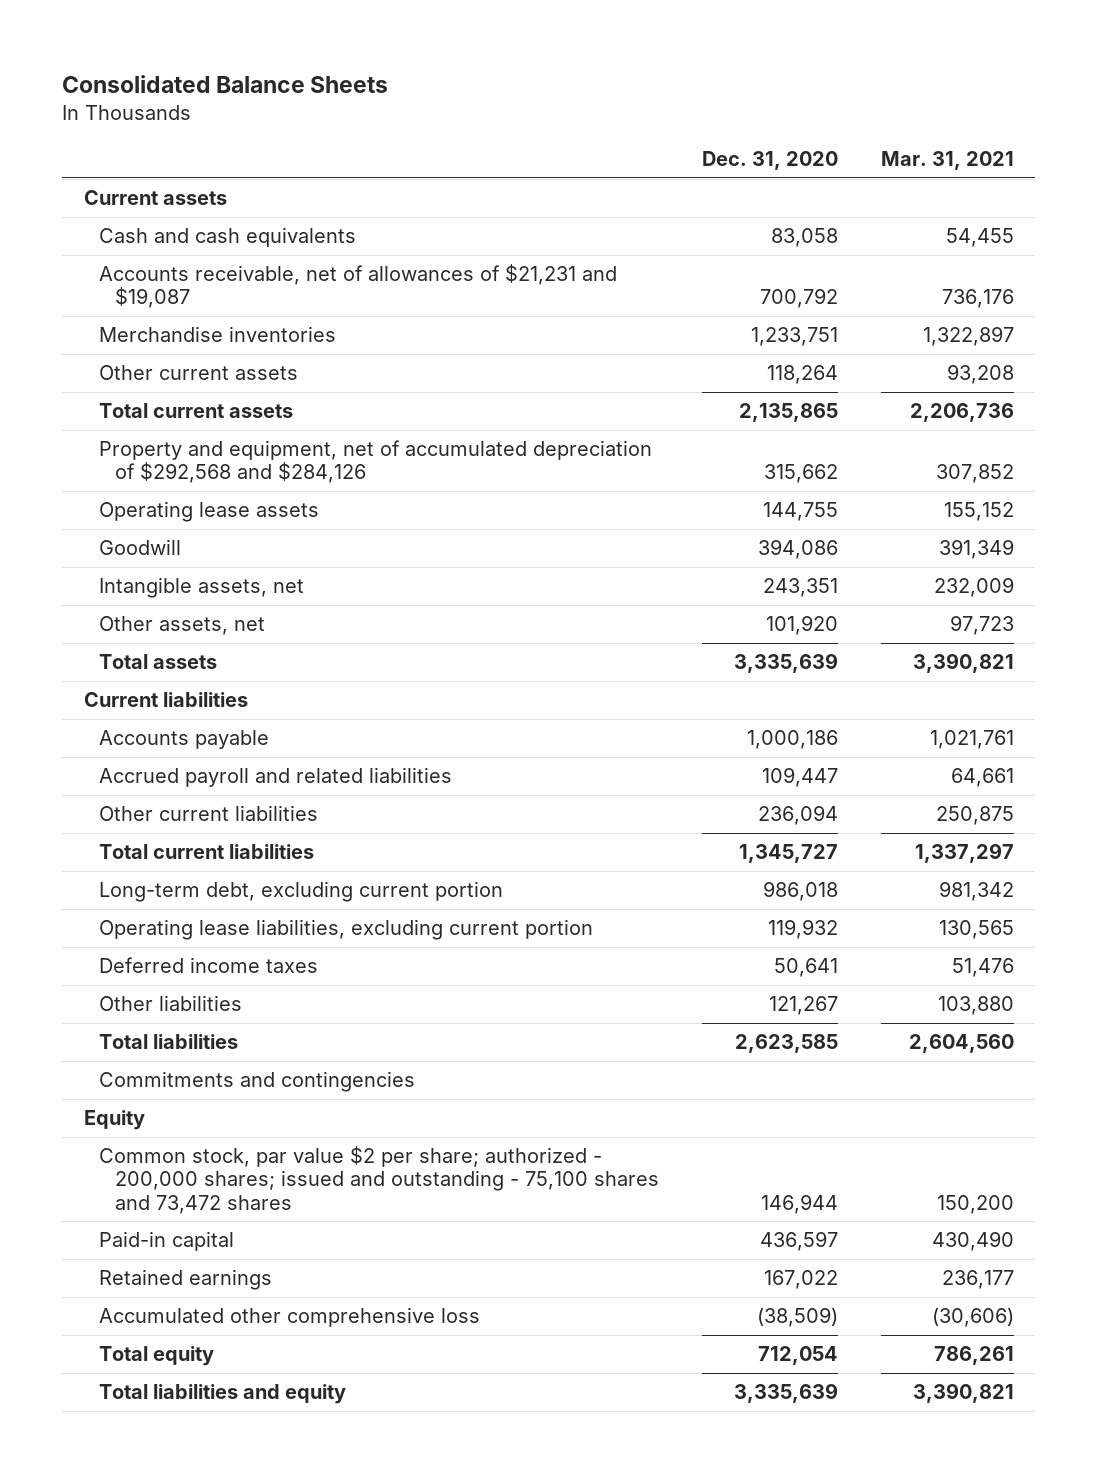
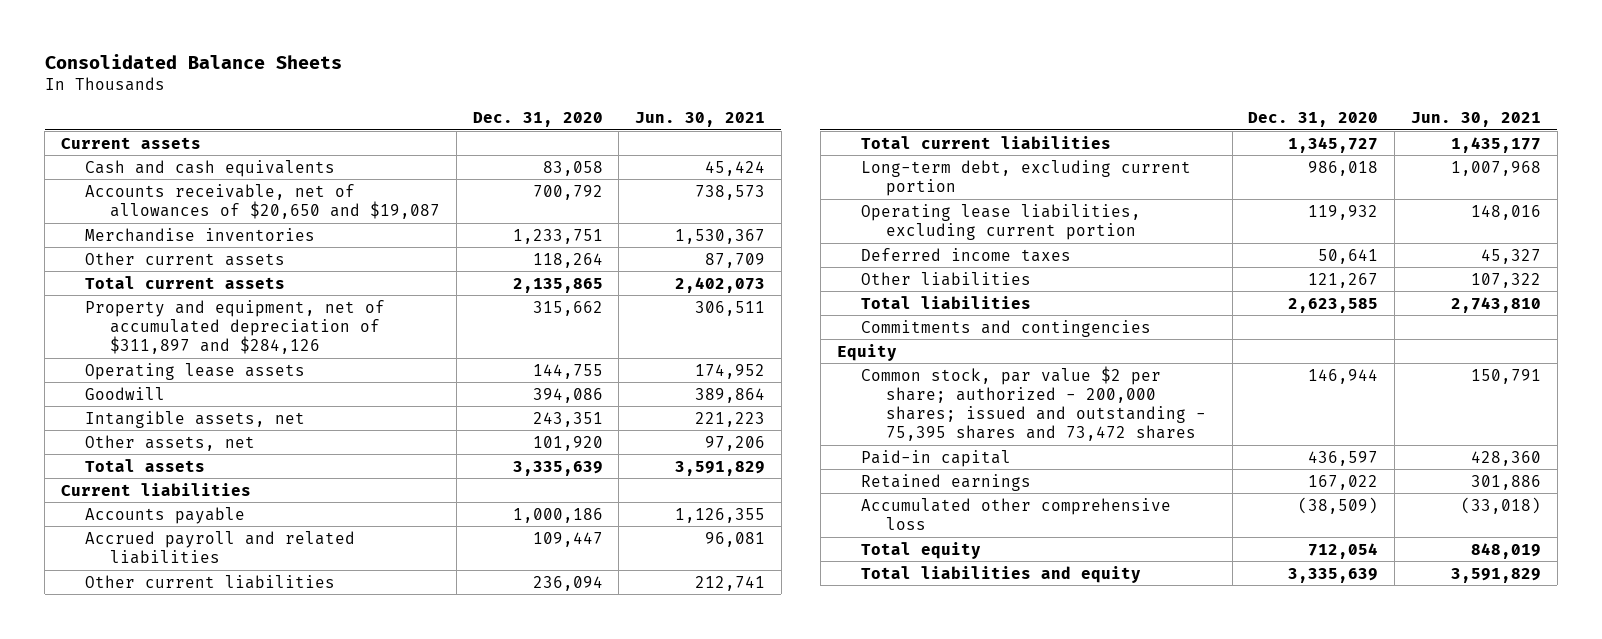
[880,151,1014,171] Mar. 31, 2021 -> none
none -> [635,112,766,128] Jun. 30, 2021
[99,264,618,309] Accounts receivable, net of allowances of $21,231 and $19,087 -> [85,183,441,219] Accounts receivable, net of allowances of $20,650 and $19,087
[99,440,653,484] Property and equipment, net of accumulated depreciation of $292,568 and $284,126 -> [85,299,386,355] Property and equipment, net of accumulated depreciation of $311,897 and $284,126
[99,1146,660,1214] Common stock, par value $2 per share; authorized - 200,000 shares; issued and outstanding - 75,100 shares and 73,472 shares -> [861,365,1206,442] Common stock, par value $2 per share; authorized - 200,000 shares; issued and outstanding - 75,395 shares and 73,472 shares

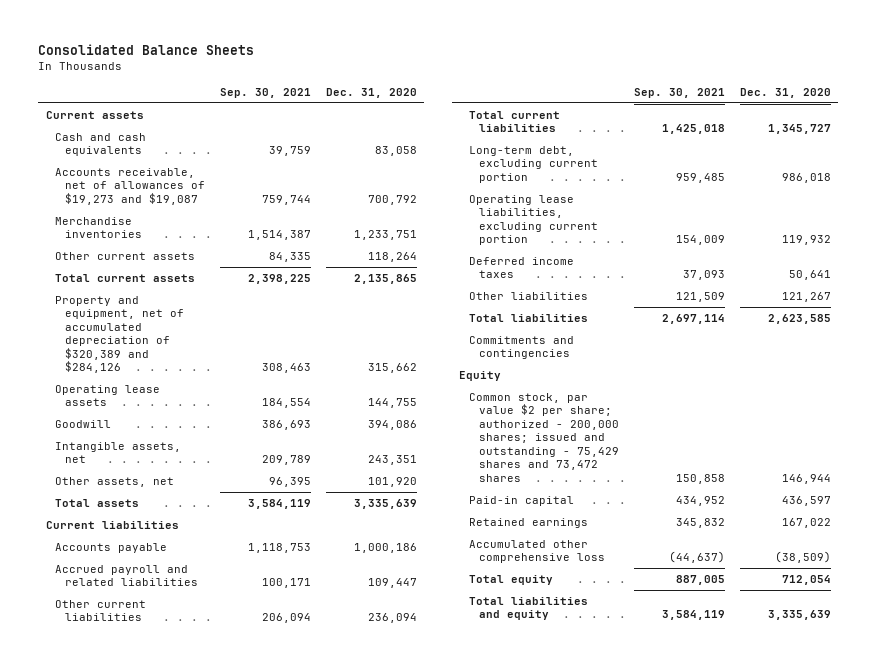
[635,112,766,128] Jun. 30, 2021 -> none
none -> [219,88,311,99] Sep. 30, 2021
[85,183,441,219] Accounts receivable, net of allowances of $20,650 and $19,087 -> [55,167,205,205] Accounts receivable, net of allowances of $19,273 and $19,087
[85,299,386,355] Property and equipment, net of accumulated depreciation of $311,897 and $284,126 -> [55,295,184,374] Property and equipment, net of accumulated depreciation of $320,389 and $284,126
[861,365,1206,442] Common stock, par value $2 per share; authorized - 200,000 shares; issued and outstanding - 75,395 shares and 73,472 shares -> [469,392,619,482] Common stock, par value $2 per share; authorized - 200,000 shares; issued and outstanding - 75,429 shares and 73,472 shares

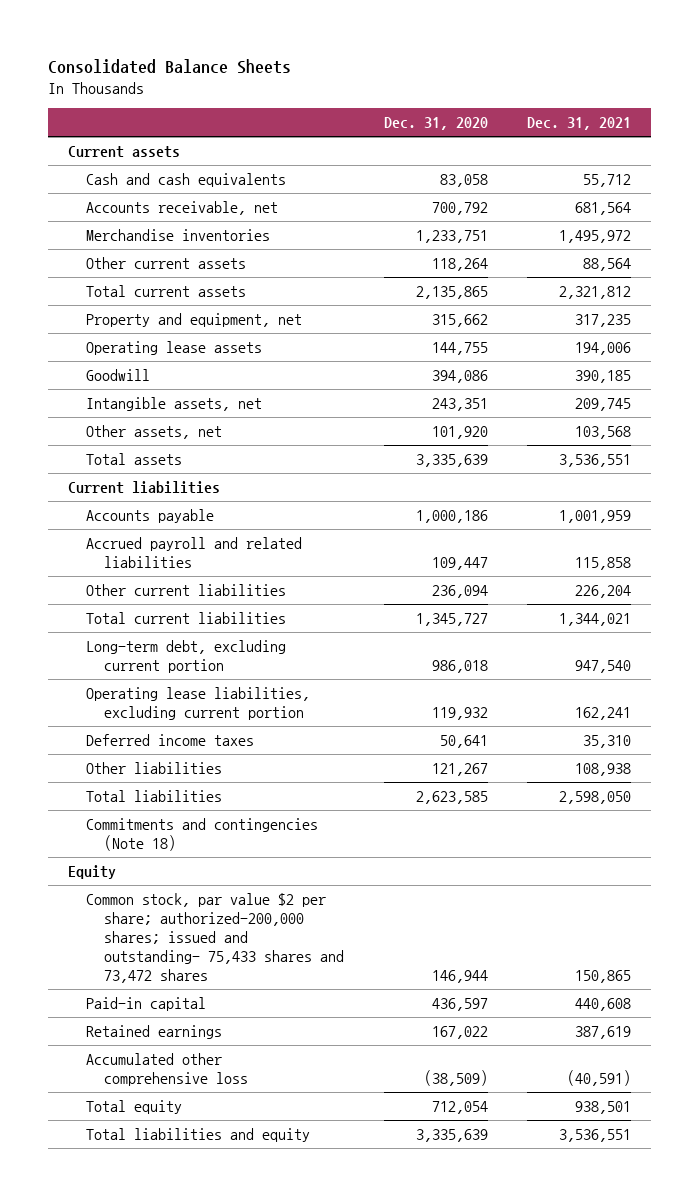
[219,88,311,99] Sep. 30, 2021 -> none
none -> [527,117,632,131] Dec. 31, 2021
[55,167,205,205] Accounts receivable, net of allowances of $19,273 and $19,087 -> [86,200,279,215] Accounts receivable, net
[55,295,184,374] Property and equipment, net of accumulated depreciation of $320,389 and $284,126 -> [86,312,303,327] Property and equipment, net
[469,335,575,360] Commitments and contingencies -> [86,817,319,851] Commitments and contingencies (Note 18)
[469,392,619,482] Common stock, par value $2 per share; authorized - 200,000 shares; issued and outstanding - 75,429 shares and 73,472 shares -> [86,892,345,984] Common stock, par value $2 per share; authorized-200,000 shares; issued and outstanding- 75,433 shares and 73,472 shares

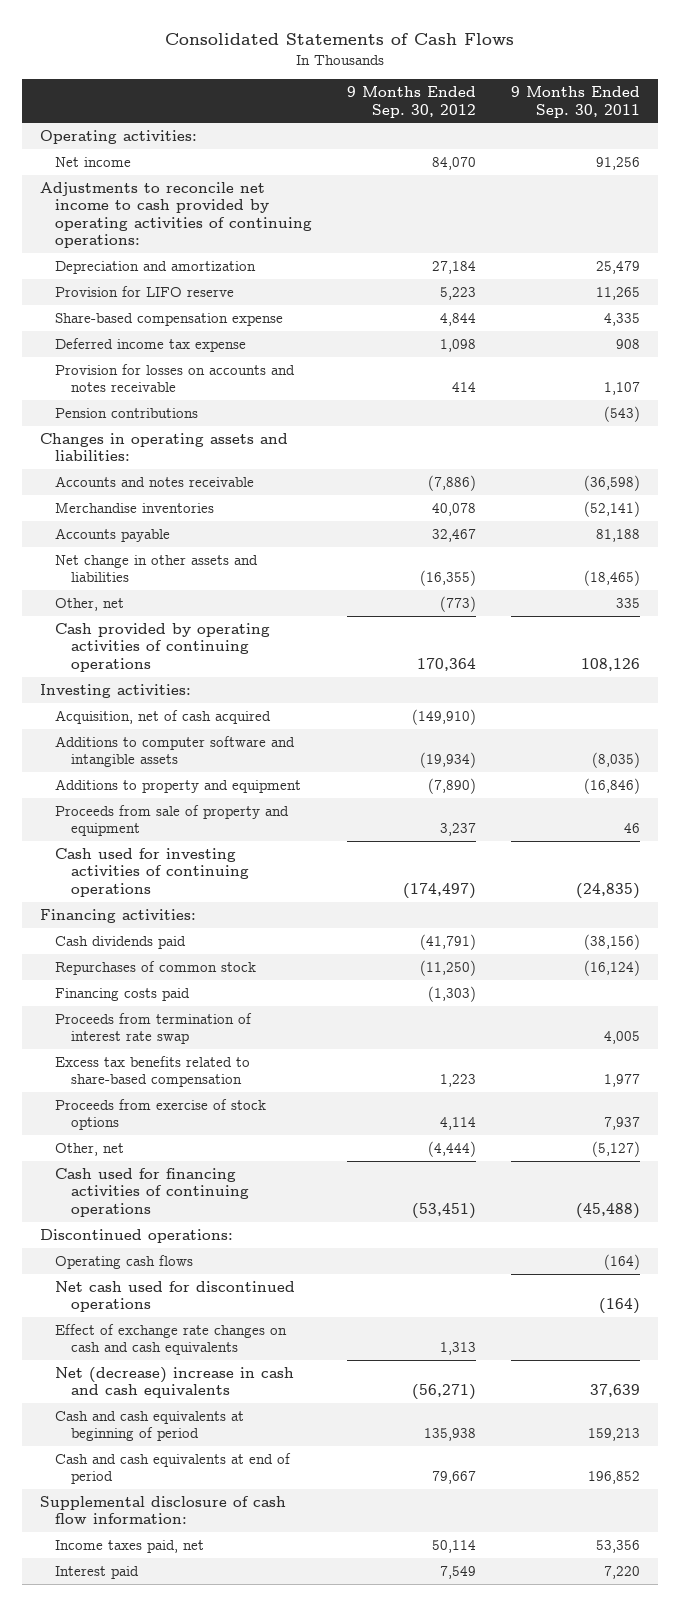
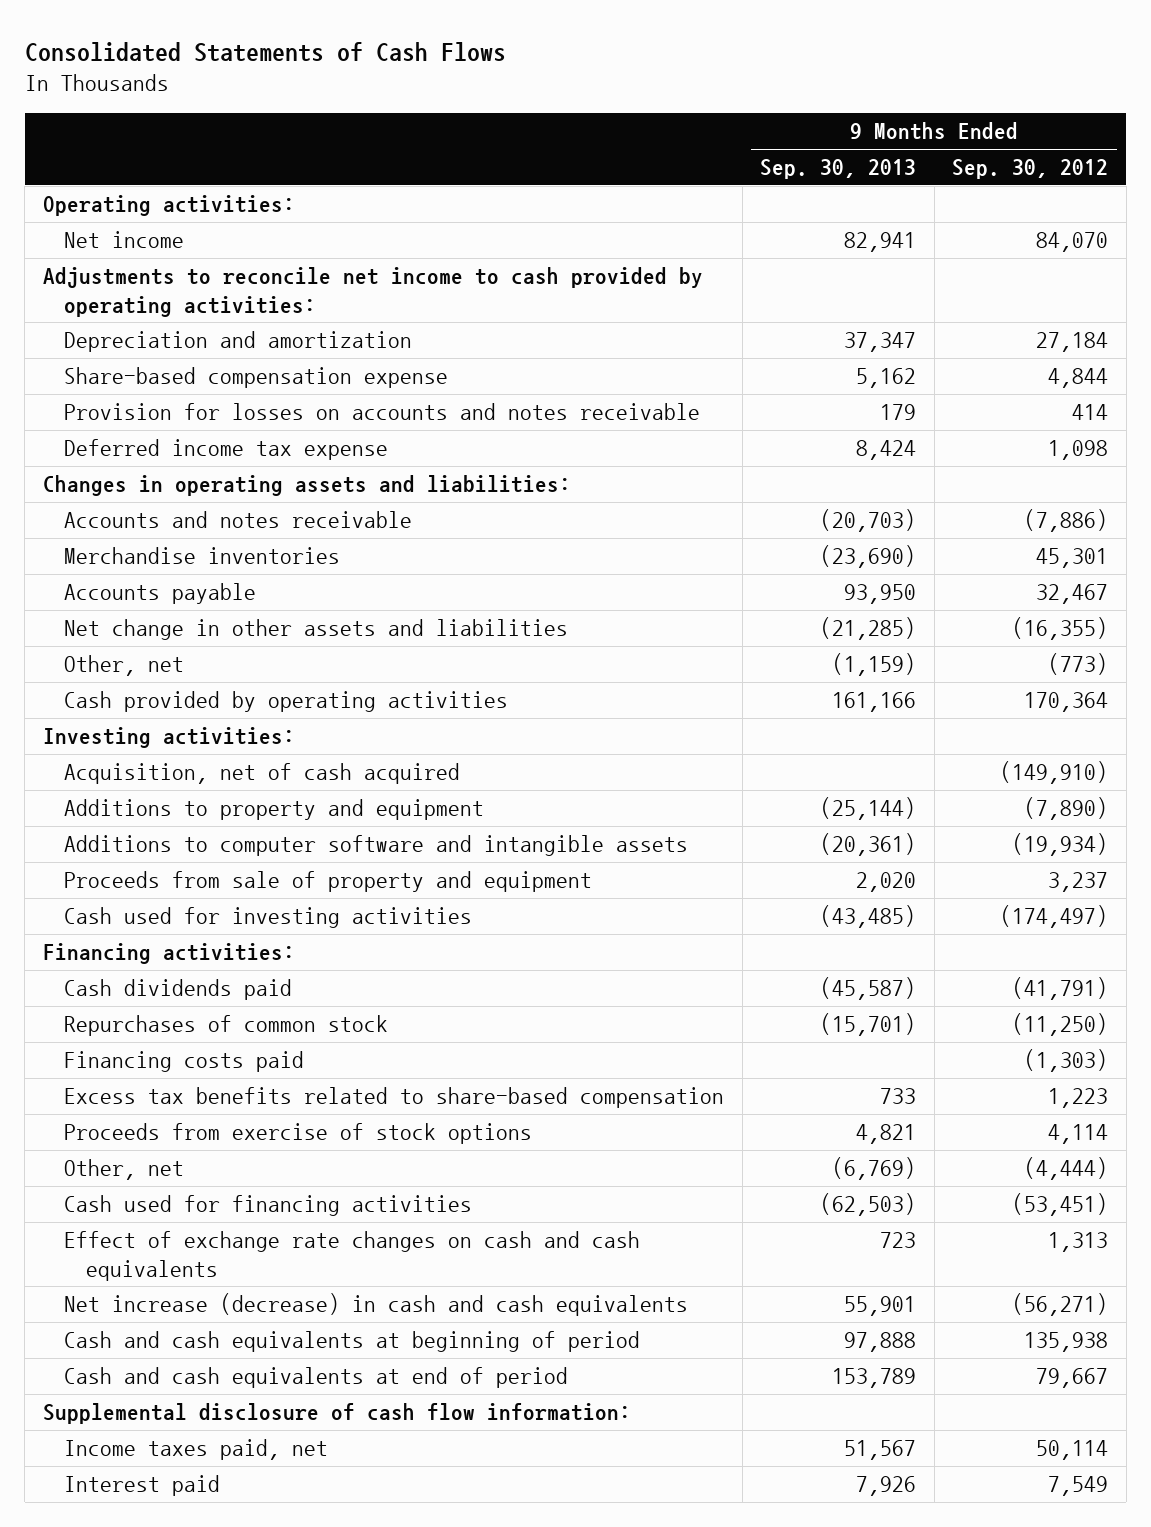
[511,86,641,118] 9 Months Ended Sep. 30, 2011 -> none
none -> [760,159,917,180] Sep. 30, 2013
[39,181,313,249] Adjustments to reconcile net income to cash provided by operating activities of continuing operations: -> [42,267,703,317] Adjustments to reconcile net income to cash provided by operating activities:
[55,285,235,297] Provision for LIFO reserve -> none
[55,407,199,418] Pension contributions -> none
[55,337,247,352] Deferred income tax expense -> [64,439,389,461] Deferred income tax expense
[432,502,477,516] 40,078 -> [1036,548,1109,569] 45,301
[55,622,271,672] Cash provided by operating activities of continuing operations -> [64,691,509,713] Cash provided by operating activities
[55,735,296,768] Additions to computer software and intangible assets -> [64,835,689,857] Additions to computer software and intangible assets
[55,847,249,897] Cash used for investing activities of continuing operations -> [64,907,473,929] Cash used for investing activities
[55,1012,253,1045] Proceeds from termination of interest rate swap -> none
[39,1228,233,1243] Discontinued operations: -> none
[55,1254,194,1269] Operating cash flows -> none
[55,1280,296,1313] Net cash used for discontinued operations -> none
[55,1167,249,1217] Cash used for financing activities of continuing operations -> [64,1195,473,1217] Cash used for financing activities
[55,1366,295,1399] Net (decrease) increase in cash and cash equivalents -> [64,1293,689,1317] Net increase (decrease) in cash and cash equivalents

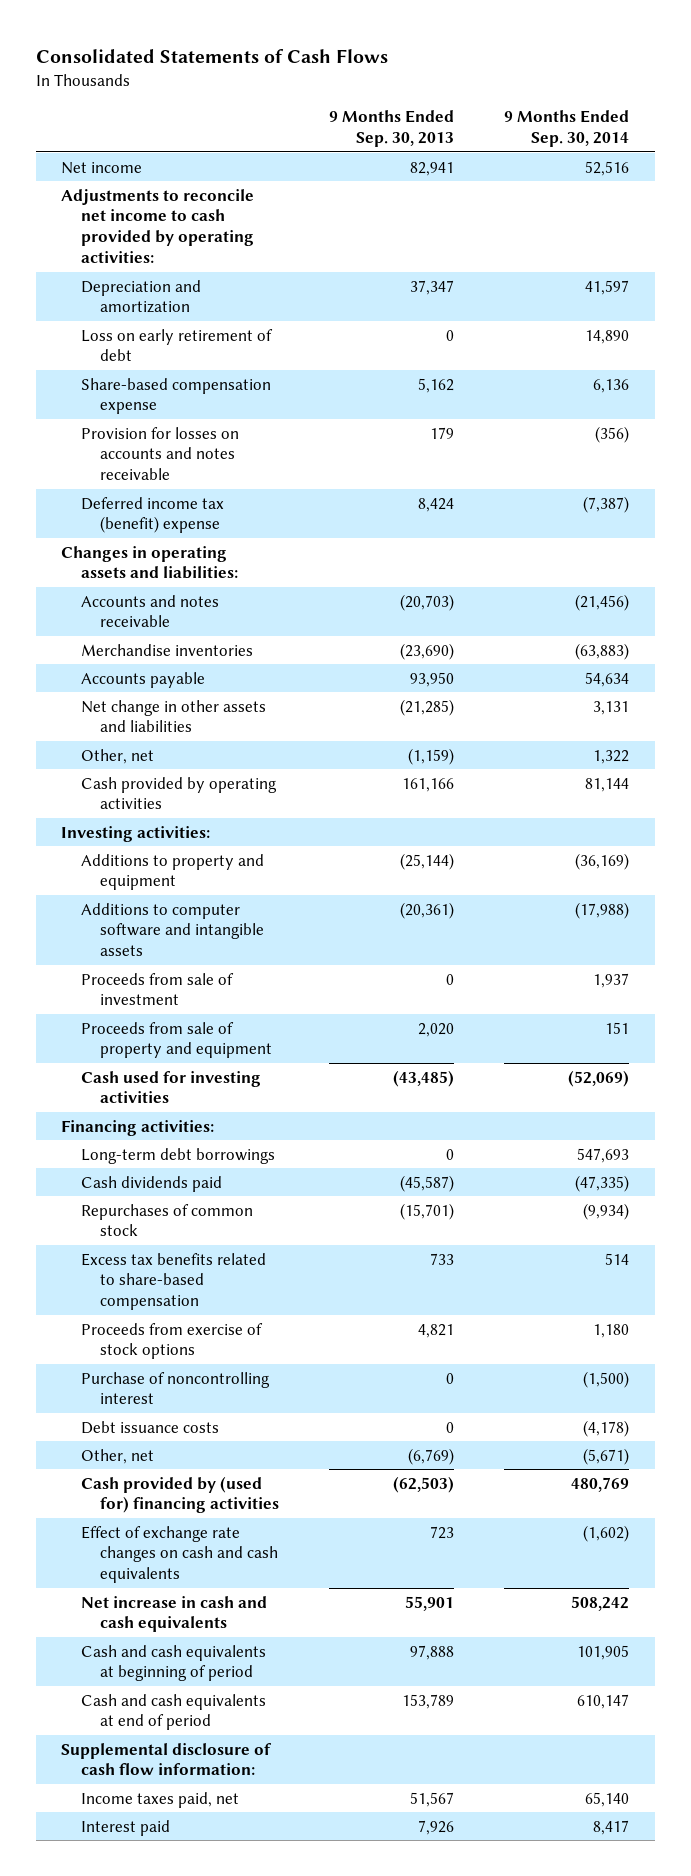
[952,159,1109,180] Sep. 30, 2012 -> none
none -> [504,110,630,148] 9 Months Ended Sep. 30, 2014
[42,195,295,217] Operating activities: -> none
none -> [80,328,273,362] Loss on early retirement of debt
[64,439,389,461] Deferred income tax expense -> [80,496,224,534] Deferred income tax (benefit) expense
[64,763,461,785] Acquisition, net of cash acquired -> none
none -> [80,972,234,1006] Proceeds from sale of investment
none -> [80,1147,275,1164] Long-term debt borrowings
[64,1051,305,1073] Financing costs paid -> none
none -> [80,1371,270,1405] Purchase of noncontrolling interest
none -> [80,1420,219,1434] Debt issuance costs
[64,1195,473,1217] Cash used for financing activities -> [80,1475,280,1514] Cash provided by (used for) financing activities
[64,1293,689,1317] Net increase (decrease) in cash and cash equivalents -> [80,1595,267,1633] Net increase in cash and cash equivalents

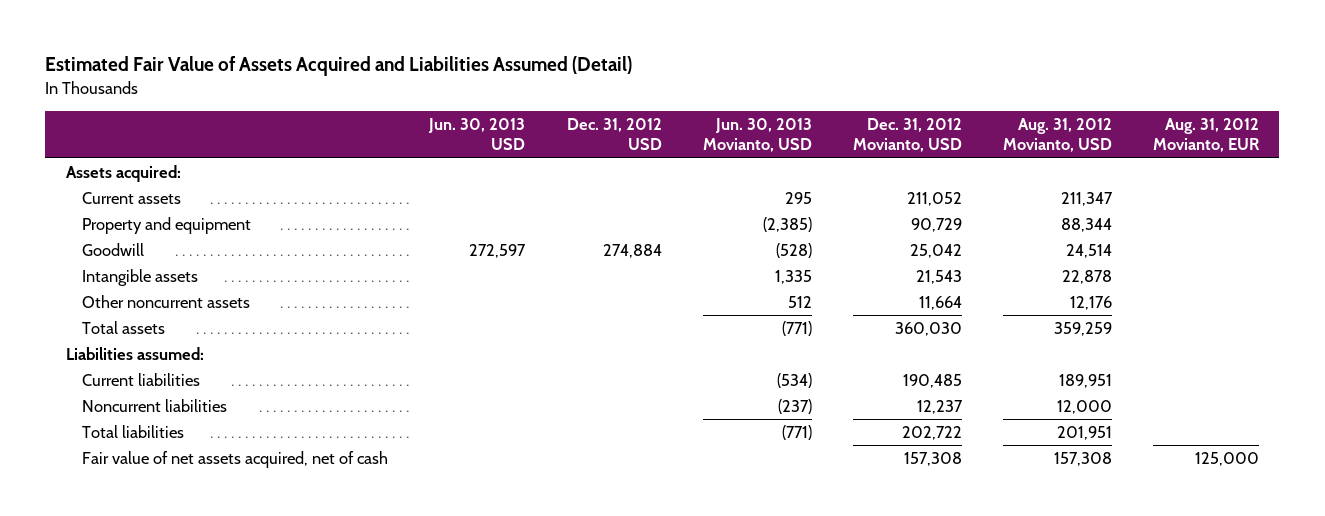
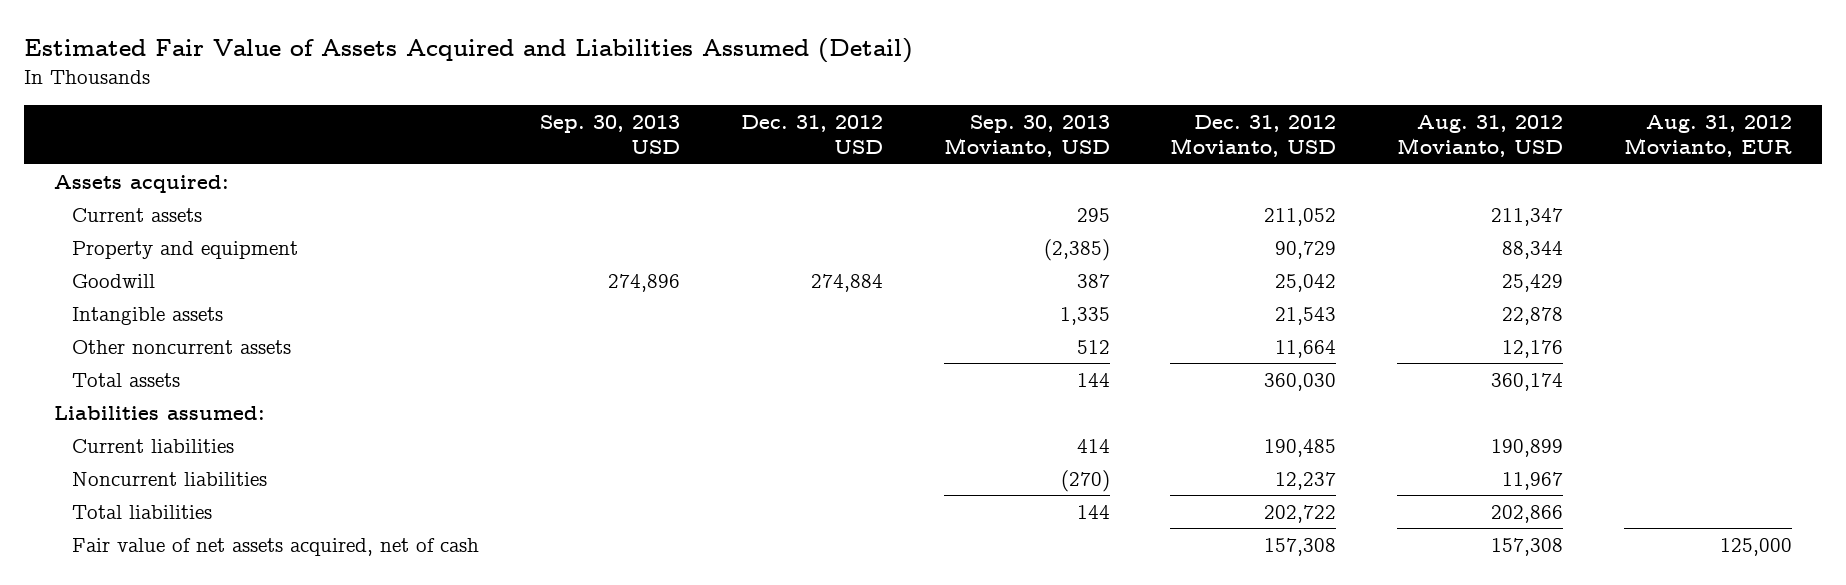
[428,117,526,151] Jun. 30, 2013 USD -> none
[702,117,812,153] Jun. 30, 2013 Movianto, USD -> none
none -> [540,114,681,155] Sep. 30, 2013 USD
none -> [943,114,1110,158] Sep. 30, 2013 Movianto, USD
[1065,244,1112,259] 24,514 -> [1502,273,1564,292] 25,429
[1053,322,1112,337] 359,259 -> [1491,372,1564,391] 360,174
[1058,374,1112,389] 189,951 -> [1491,438,1564,457] 190,899
[1056,400,1112,415] 12,000 -> [1502,471,1564,490] 11,967
[1056,426,1112,441] 201,951 -> [1491,504,1564,523] 202,866

